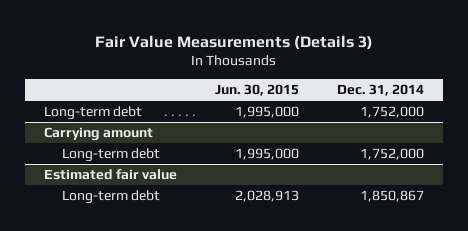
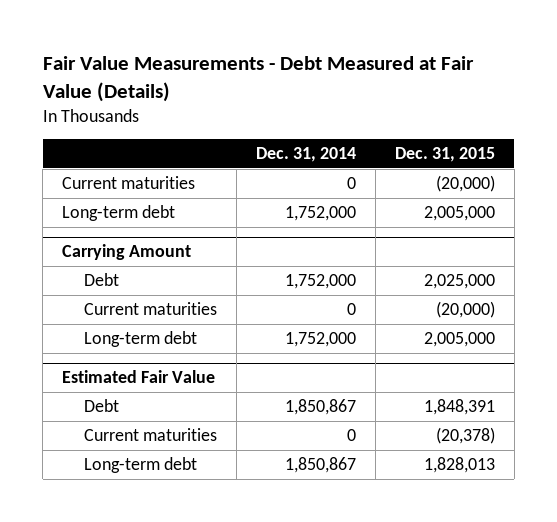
[95,34,374,50] Fair Value Measurements (Details 3) -> [42,56,474,102] Fair Value Measurements - Debt Measured at Fair Value (Details)
[215,84,300,97] Jun. 30, 2015 -> none
none -> [394,147,495,163] Dec. 31, 2015
none -> [62,176,196,190] Current maturities
[43,127,153,142] Carrying amount -> [62,244,192,261] Carrying Amount
none -> [83,273,119,287] Debt
none -> [83,302,217,316] Current maturities
[43,169,177,181] Estimated fair value -> [62,370,216,384] Estimated Fair Value
none -> [83,399,119,413] Debt
none -> [83,428,217,442] Current maturities

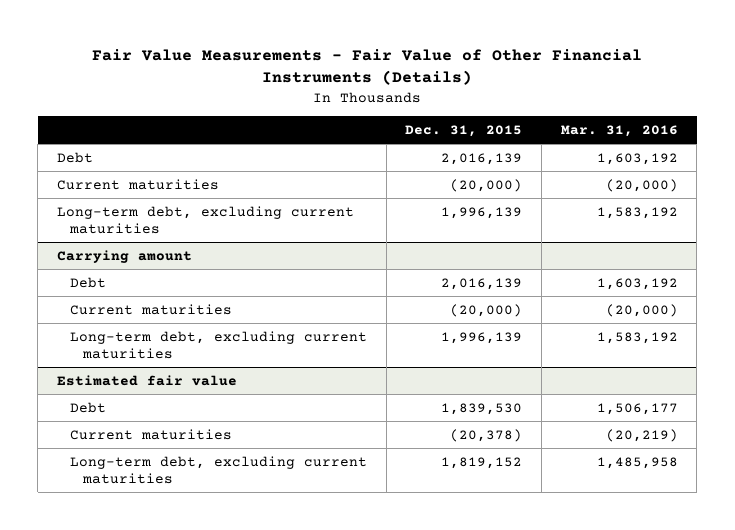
[42,56,474,102] Fair Value Measurements - Debt Measured at Fair Value (Details) -> [92,49,643,86] Fair Value Measurements - Fair Value of Other Financial Instruments (Details)
[255,147,356,163] Dec. 31, 2014 -> none
none -> [560,124,678,137] Mar. 31, 2016
none -> [57,151,94,163] Debt
[62,205,176,222] Long-term debt -> [57,205,355,234] Long-term debt, excluding current maturities
[423,206,495,222] 2,005,000 -> [441,206,523,219] 1,996,139
[62,244,192,261] Carrying Amount -> [57,249,193,263] Carrying amount
[423,274,495,290] 2,025,000 -> [441,277,523,290] 2,016,139
[83,331,197,348] Long-term debt -> [69,330,367,359] Long-term debt, excluding current maturities
[423,332,495,348] 2,005,000 -> [441,331,523,344] 1,996,139
[62,370,216,384] Estimated Fair Value -> [57,374,238,386] Estimated fair value
[423,399,495,416] 1,848,391 -> [441,402,523,415] 1,839,530
[83,457,197,474] Long-term debt -> [69,455,367,484] Long-term debt, excluding current maturities
[423,457,495,474] 1,828,013 -> [441,456,523,469] 1,819,152

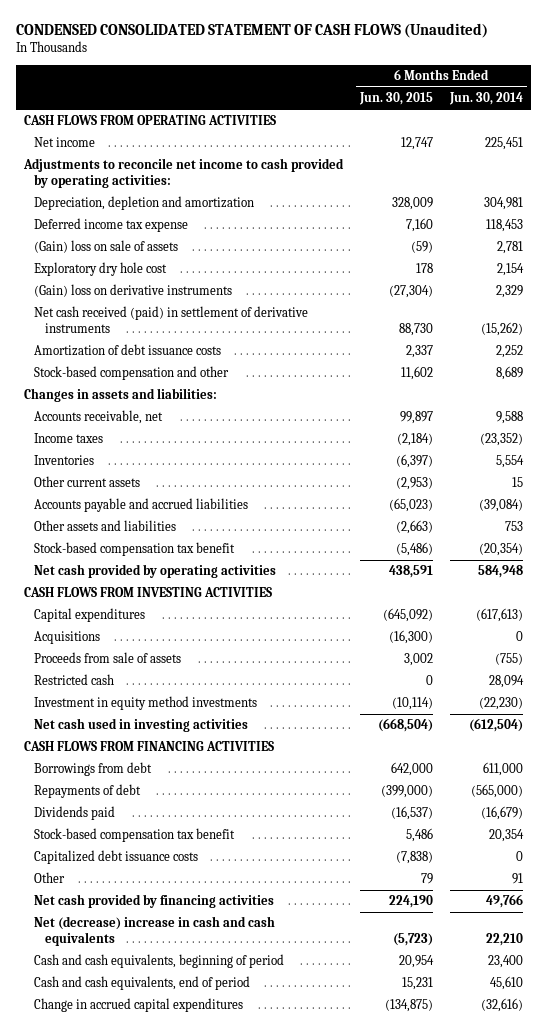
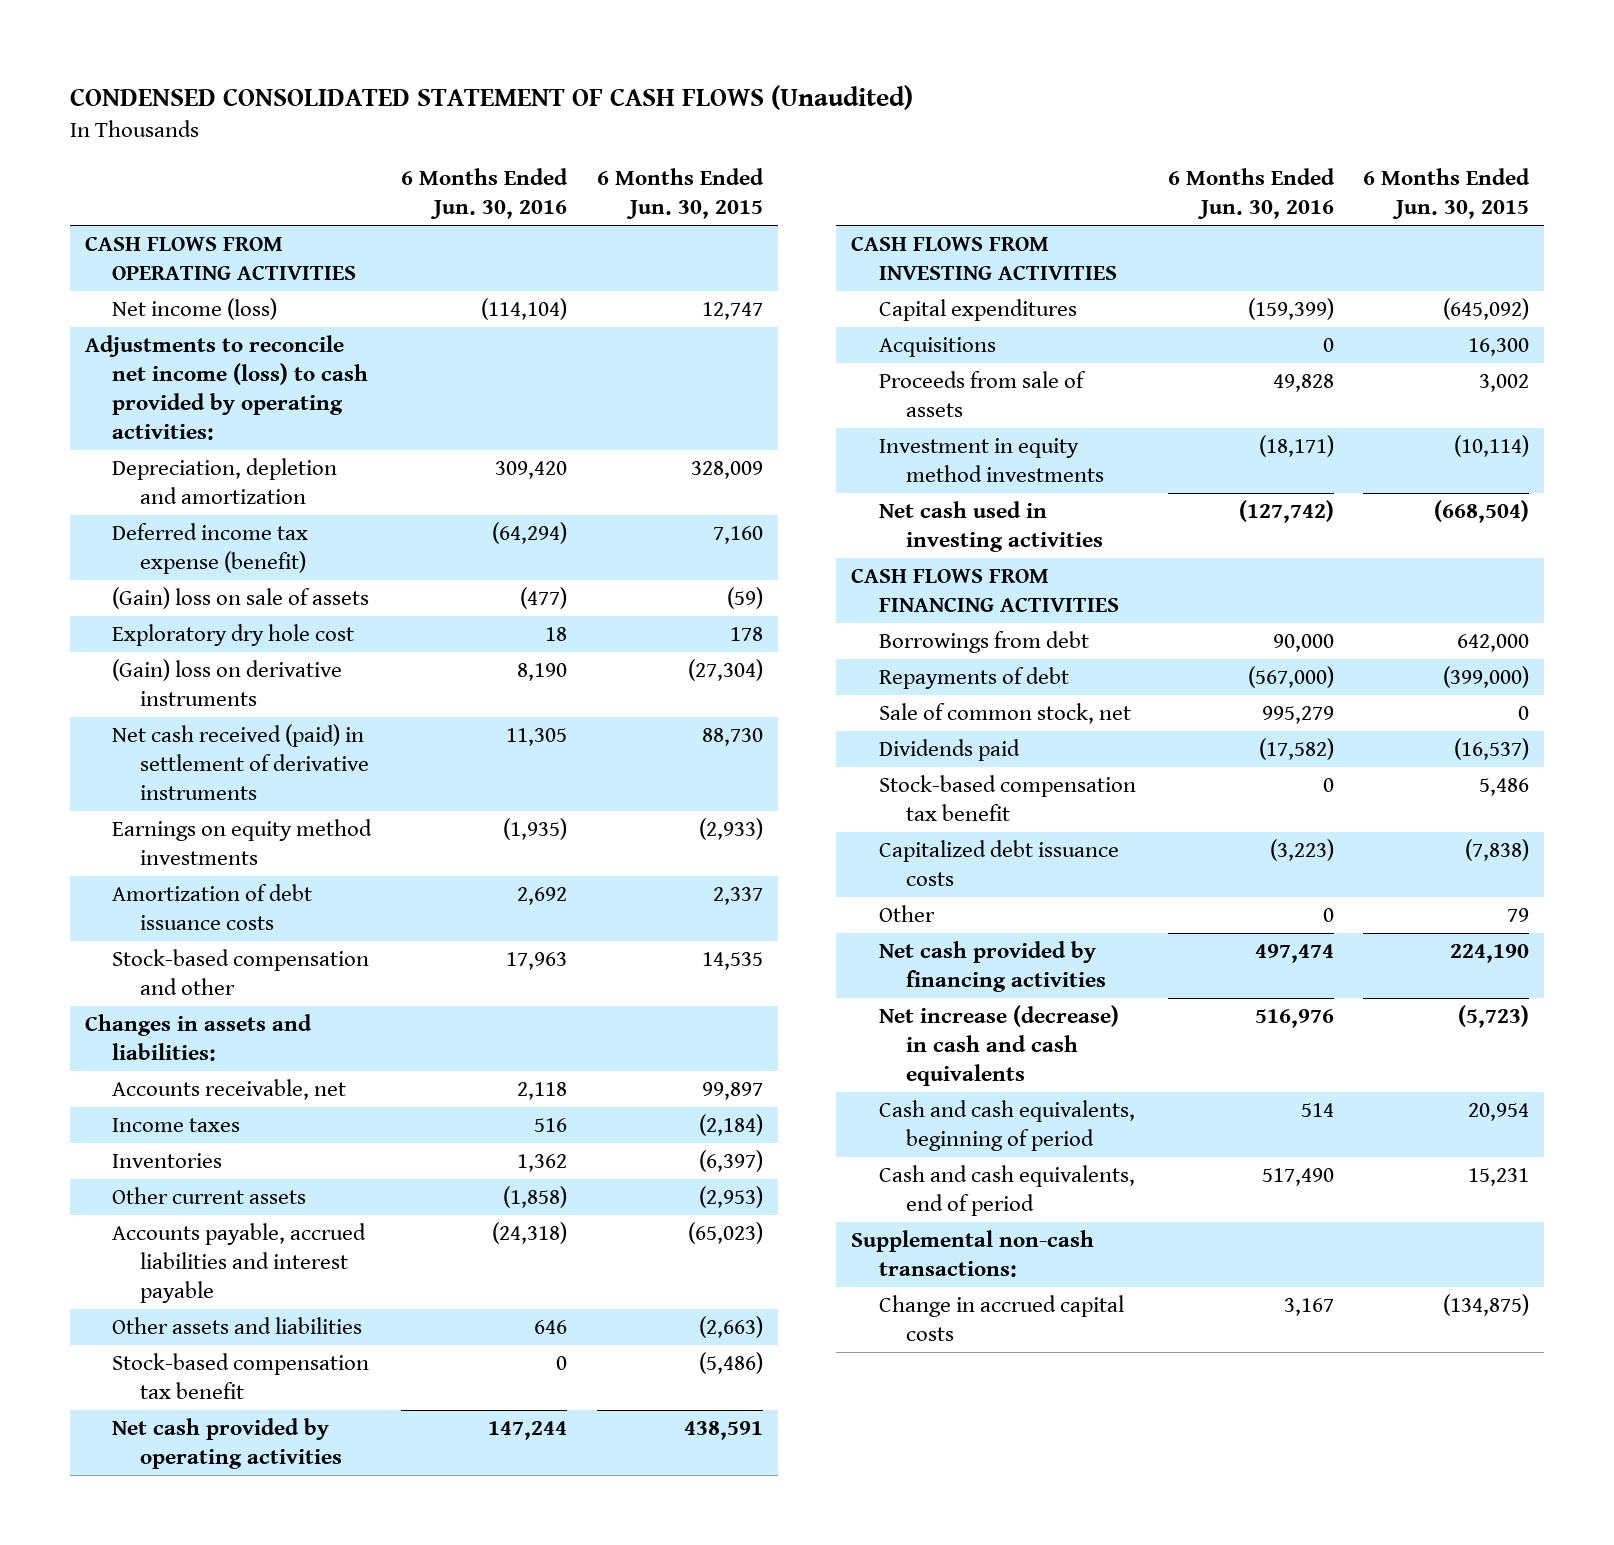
[448,92,523,106] Jun. 30, 2014 -> none
none -> [401,168,569,220] 6 Months Ended Jun. 30, 2016
[34,137,96,148] Net income -> [112,298,278,321] Net income (loss)
[23,158,345,189] Adjustments to reconcile net income to cash provided by operating activities: -> [84,335,369,441] Adjustments to reconcile net income (loss) to cash provided by operating activities:
[34,218,189,233] Deferred income tax expense -> [112,523,309,575] Deferred income tax expense (benefit)
none -> [112,819,373,866] Earnings on equity method investments
[400,366,433,381] 11,602 -> [702,952,764,971] 14,535
[34,498,249,513] Accounts payable and accrued liabilities -> [112,1223,367,1304] Accounts payable, accrued liabilities and interest payable
[388,630,433,645] (16,300) -> [1468,338,1530,357] 16,300
[34,674,115,686] Restricted cash -> none
none -> [878,703,1131,725] Sale of common stock, net
[34,916,276,947] Net (decrease) increase in cash and cash equivalents -> [878,1005,1119,1087] Net increase (decrease) in cash and cash equivalents
none -> [851,1230,1095,1278] Supplemental non-cash transactions:
[34,998,244,1013] Change in accrued capital expenditures -> [878,1295,1124,1342] Change in accrued capital costs

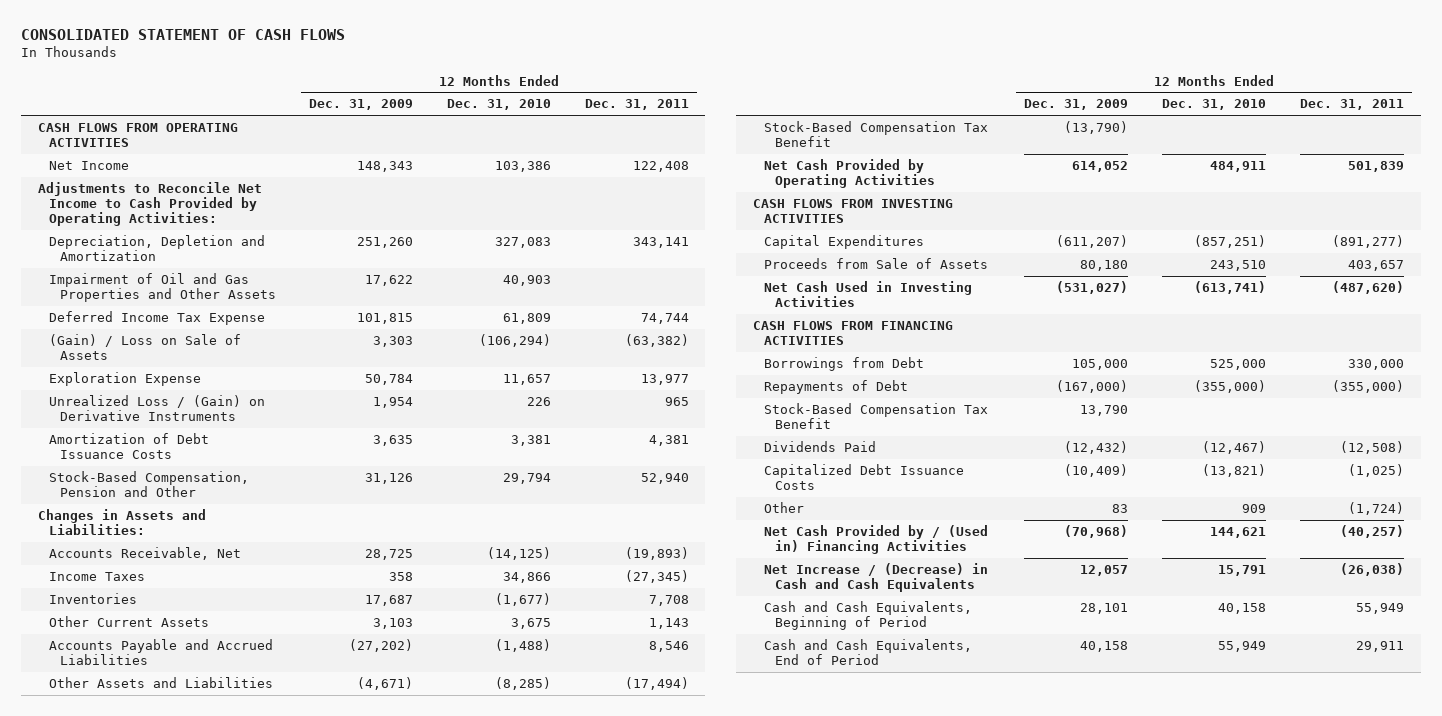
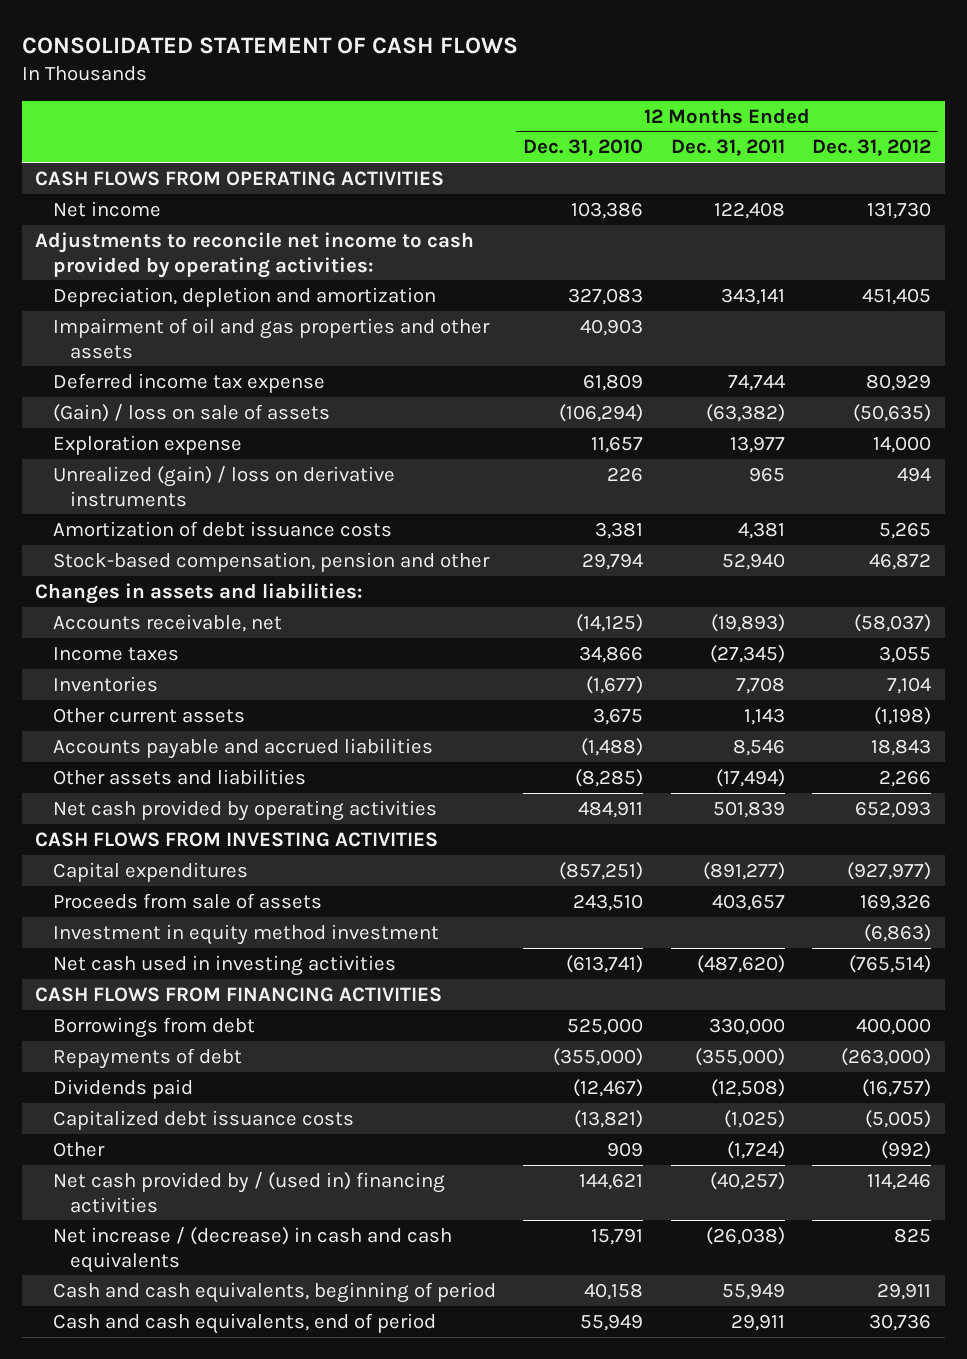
[309,99,414,111] Dec. 31, 2009 -> none
none -> [812,139,932,157] Dec. 31, 2012
[48,160,129,170] Net Income -> [52,200,161,217] Net income
[37,181,262,226] Adjustments to Reconcile Net Income to Cash Provided by Operating Activities: -> [35,231,475,278] Adjustments to reconcile net income to cash provided by operating activities:
[48,234,265,261] Depreciation, Depletion and Amortization -> [52,286,436,307] Depreciation, depletion and amortization
[48,272,276,302] Impairment of Oil and Gas Properties and Other Assets -> [52,317,490,359] Impairment of oil and gas properties and other assets
[48,310,265,325] Deferred Income Tax Expense -> [52,372,325,393] Deferred income tax expense
[48,333,241,360] (Gain) / Loss on Sale of Assets -> [52,403,330,422] (Gain) / loss on sale of assets
[48,371,201,386] Exploration Expense -> [52,434,242,455] Exploration expense
[48,394,265,421] Unrealized Loss / (Gain) on Derivative Instruments -> [52,465,395,507] Unrealized (gain) / loss on derivative instruments
[48,432,209,459] Amortization of Debt Issuance Costs -> [52,520,392,537] Amortization of debt issuance costs
[48,470,249,497] Stock-Based Compensation, Pension and Other -> [52,551,490,572] Stock-based compensation, pension and other
[37,508,206,535] Changes in Assets and Liabilities: -> [35,582,364,604] Changes in assets and liabilities:
[48,546,241,560] Accounts Receivable, Net -> [52,613,282,632] Accounts receivable, net
[48,571,145,581] Income Taxes -> [52,646,179,661] Income taxes
[763,120,988,147] Stock-Based Compensation Tax Benefit -> none
[48,615,209,627] Other Current Assets -> [52,707,245,723] Other current assets
[48,638,273,665] Accounts Payable and Accrued Liabilities -> [52,737,433,759] Accounts payable and accrued liabilities
[48,676,273,688] Other Assets and Liabilities -> [52,768,306,785] Other assets and liabilities
[763,158,935,188] Net Cash Provided by Operating Activities -> [52,799,437,821] Net cash provided by operating activities
[763,234,924,249] Capital Expenditures -> [52,861,248,882] Capital expenditures
[763,257,988,269] Proceeds from Sale of Assets -> [52,892,322,909] Proceeds from sale of assets
none -> [52,923,439,945] Investment in equity method investment
[763,280,972,307] Net Cash Used in Investing Activities -> [52,954,396,976] Net cash used in investing activities
[763,402,988,429] Stock-Based Compensation Tax Benefit -> none
[763,356,924,371] Borrowings from Debt -> [52,1016,255,1038] Borrowings from debt
[763,379,908,394] Repayments of Debt -> [52,1047,242,1069] Repayments of debt
[763,440,876,452] Dividends Paid -> [52,1078,193,1099] Dividends paid
[763,463,964,490] Capitalized Debt Issuance Costs -> [52,1109,354,1130] Capitalized debt issuance costs
[763,524,988,554] Net Cash Provided by / (Used in) Financing Activities -> [52,1171,445,1213] Net cash provided by / (used in) financing activities
[763,562,988,592] Net Increase / (Decrease) in Cash and Cash Equivalents -> [52,1226,452,1273] Net increase / (decrease) in cash and cash equivalents
[763,600,972,630] Cash and Cash Equivalents, Beginning of Period -> [52,1281,496,1303] Cash and cash equivalents, beginning of period
[763,638,972,665] Cash and Cash Equivalents, End of Period -> [52,1312,436,1334] Cash and cash equivalents, end of period

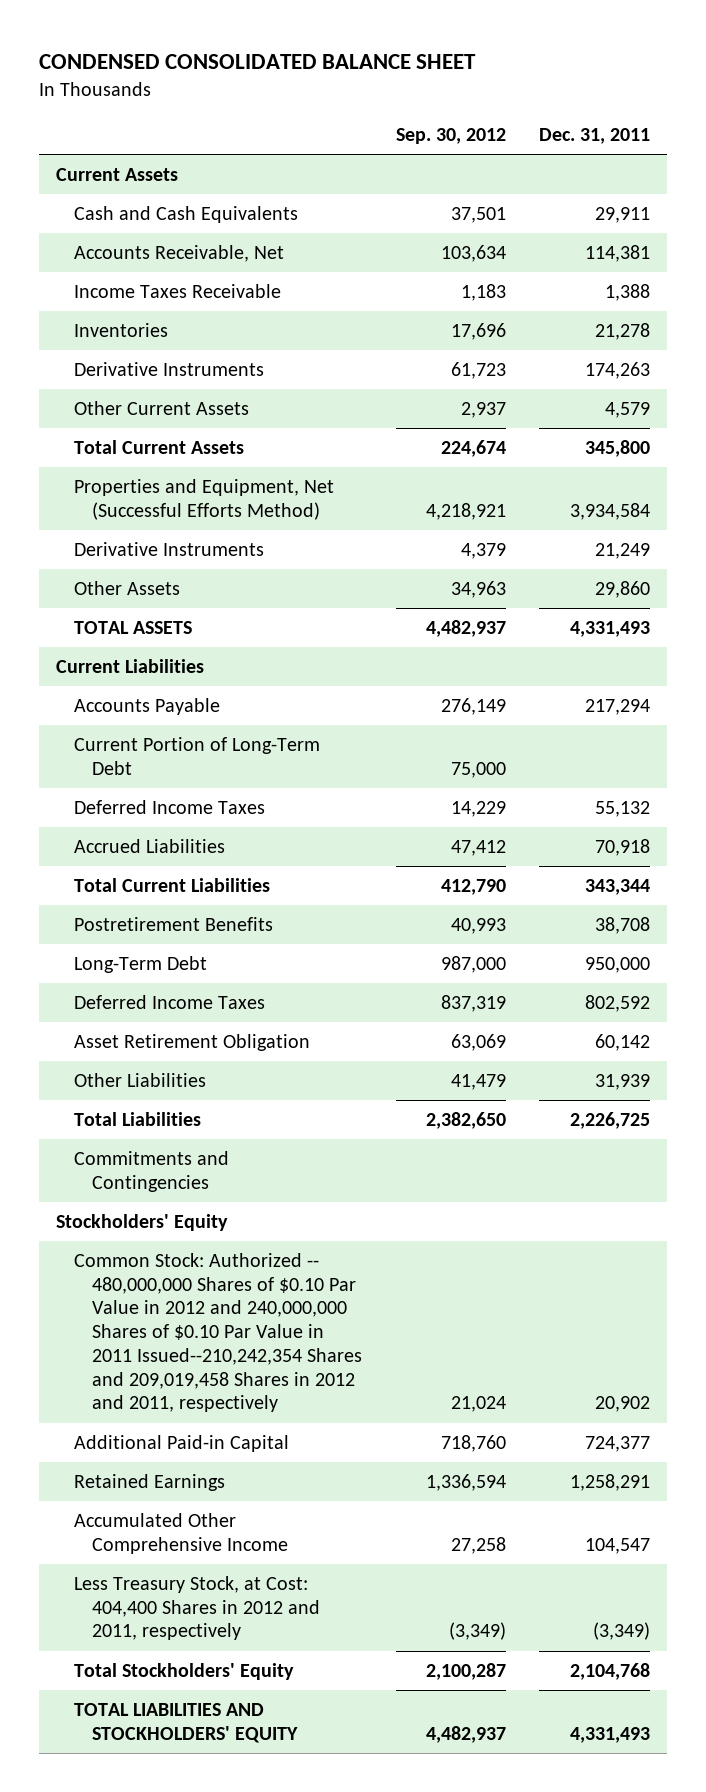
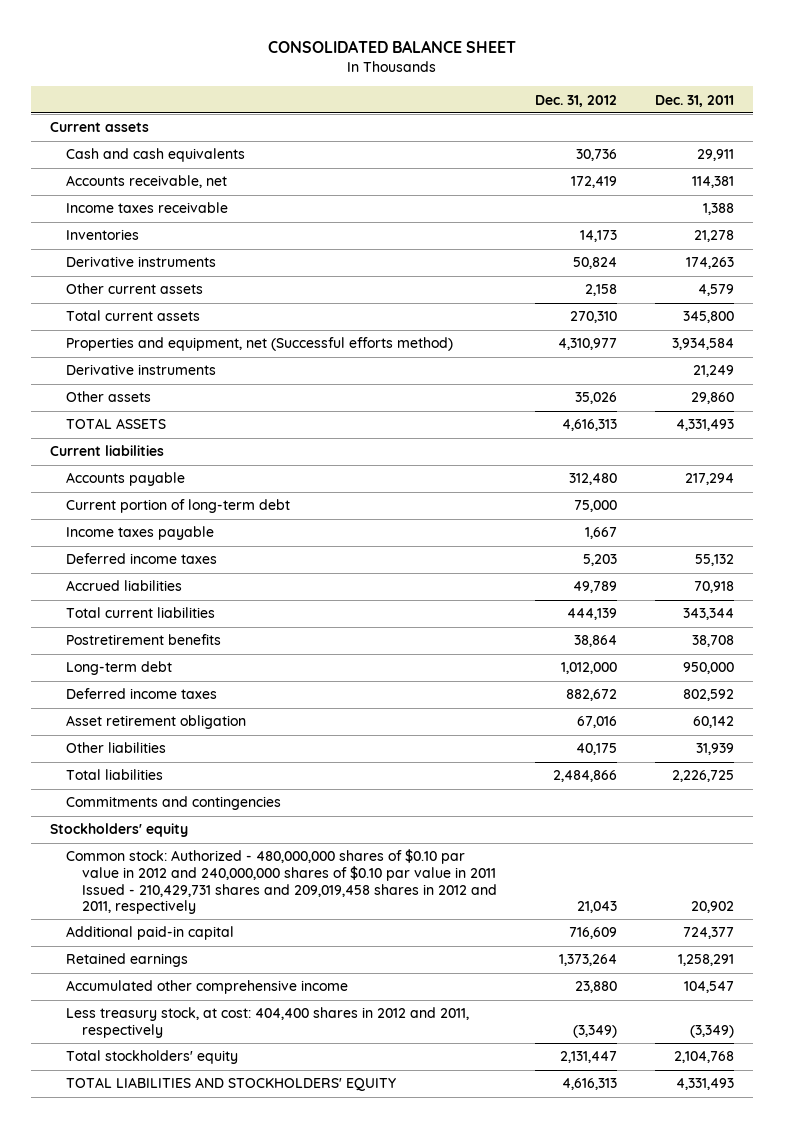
[39,54,477,70] CONDENSED CONSOLIDATED BALANCE SHEET -> [268,40,517,54] CONSOLIDATED BALANCE SHEET
[395,127,506,144] Sep. 30, 2012 -> none
none -> [535,94,618,107] Dec. 31, 2012
[55,167,178,181] Current Assets -> [50,122,150,133] Current assets
[74,205,299,223] Cash and Cash Equivalents -> [66,148,246,163] Cash and cash equivalents
[74,244,285,262] Accounts Receivable, Net -> [66,175,228,189] Accounts receivable, net
[74,283,282,298] Income Taxes Receivable -> [66,202,229,214] Income taxes receivable
[74,361,265,376] Derivative Instruments -> [66,256,217,268] Derivative instruments
[74,400,250,415] Other Current Assets -> [66,283,204,295] Other current assets
[74,439,245,454] Total Current Assets -> [66,310,201,322] Total current assets
[74,478,335,520] Properties and Equipment, Net (Successful Efforts Method) -> [66,337,454,352] Properties and equipment, net (Successful efforts method)
[74,541,265,556] Derivative Instruments -> [66,364,217,376] Derivative instruments
[74,580,181,595] Other Assets -> [66,391,152,403] Other assets
[55,658,204,673] Current Liabilities -> [50,445,165,457] Current liabilities
[74,697,221,715] Accounts Payable -> [66,472,186,487] Accounts payable
[74,736,321,775] Current Portion of Long-Term Debt -> [66,499,291,514] Current portion of long-term debt
none -> [66,526,215,541] Income taxes payable
[74,799,266,814] Deferred Income Taxes -> [66,553,218,565] Deferred income taxes
[74,838,226,853] Accrued Liabilities -> [66,580,183,592] Accrued liabilities
[74,877,271,892] Total Current Liabilities -> [66,607,216,619] Total current liabilities
[74,916,274,931] Postretirement Benefits -> [66,634,222,646] Postretirement benefits
[74,955,208,973] Long-Term Debt -> [66,661,173,676] Long-term debt
[74,994,266,1009] Deferred Income Taxes -> [66,688,218,700] Deferred income taxes
[74,1033,311,1051] Asset Retirement Obligation -> [66,715,247,730] Asset retirement obligation
[74,1072,207,1087] Other Liabilities -> [66,742,167,754] Other liabilities
[74,1111,202,1126] Total Liabilities -> [66,769,164,781] Total liabilities
[74,1150,230,1192] Commitments and Contingencies -> [66,796,282,811] Commitments and contingencies
[55,1213,228,1231] Stockholders' Equity -> [50,823,189,838] Stockholders' equity
[74,1252,363,1413] Common Stock: Authorized -- 480,000,000 Shares of $0.10 Par Value in 2012 and 240,000,000 Shares of $0.10 Par Value in 2011 Issued--210,242,354 Shares and 209,019,458 Shares in 2012 and 2011, respectively -> [66,849,498,915] Common stock: Authorized - 480,000,000 shares of $0.10 par value in 2012 and 240,000,000 shares of $0.10 par value in 2011 Issued - 210,429,731 shares and 209,019,458 shares in 2012 and 2011, respectively
[74,1434,290,1452] Additional Paid-in Capital -> [66,926,235,941] Additional paid-in capital
[74,1473,226,1491] Retained Earnings -> [66,953,189,968] Retained earnings
[74,1512,289,1554] Accumulated Other Comprehensive Income -> [66,980,349,995] Accumulated other comprehensive income
[74,1575,321,1641] Less Treasury Stock, at Cost: 404,400 Shares in 2012 and 2011, respectively -> [66,1007,470,1038] Less treasury stock, at cost: 404,400 shares in 2012 and 2011, respectively
[74,1662,295,1680] Total Stockholders' Equity -> [66,1050,239,1065] Total stockholders' equity

